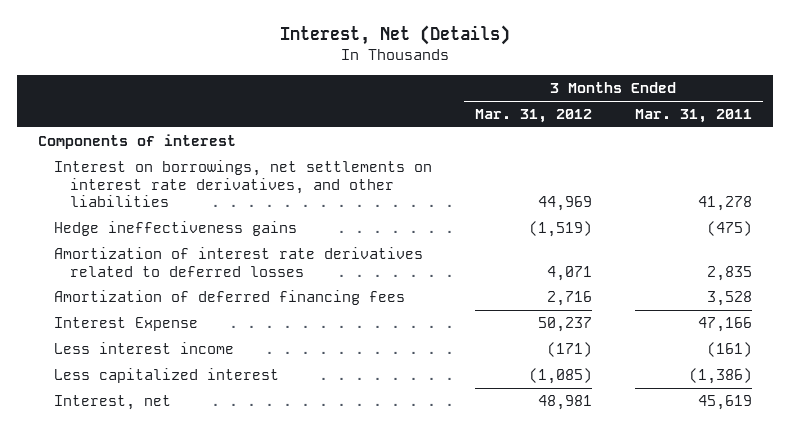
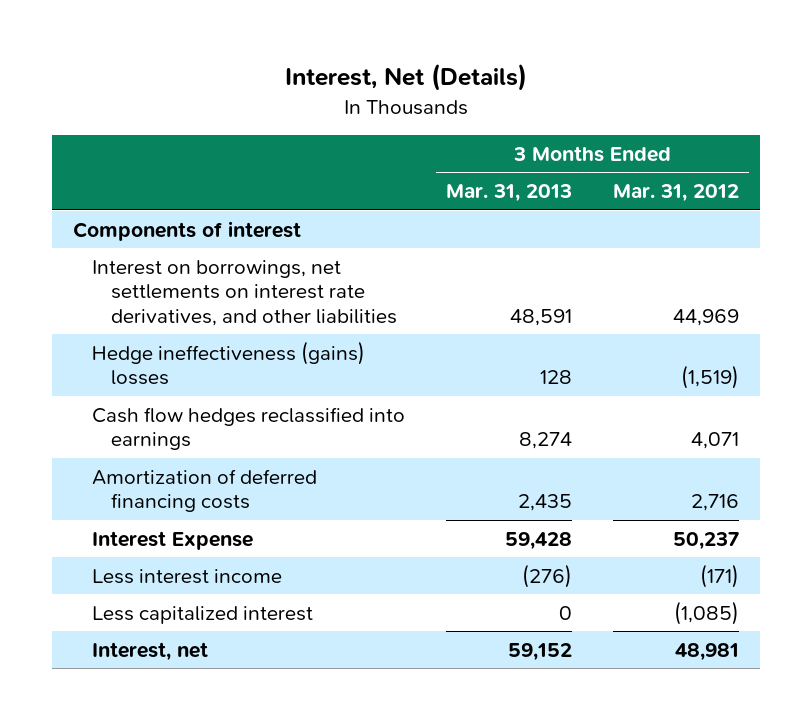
[634,109,752,124] Mar. 31, 2011 -> none
none -> [446,184,573,203] Mar. 31, 2013
[54,221,298,237] Hedge ineffectiveness gains -> [91,340,365,386] Hedge ineffectiveness (gains) losses
[54,247,424,277] Amortization of interest rate derivatives related to deferred losses -> [91,406,405,451] Cash flow hedges reclassified into earnings
[54,290,406,306] Amortization of deferred financing fees -> [91,468,317,513] Amortization of deferred financing costs

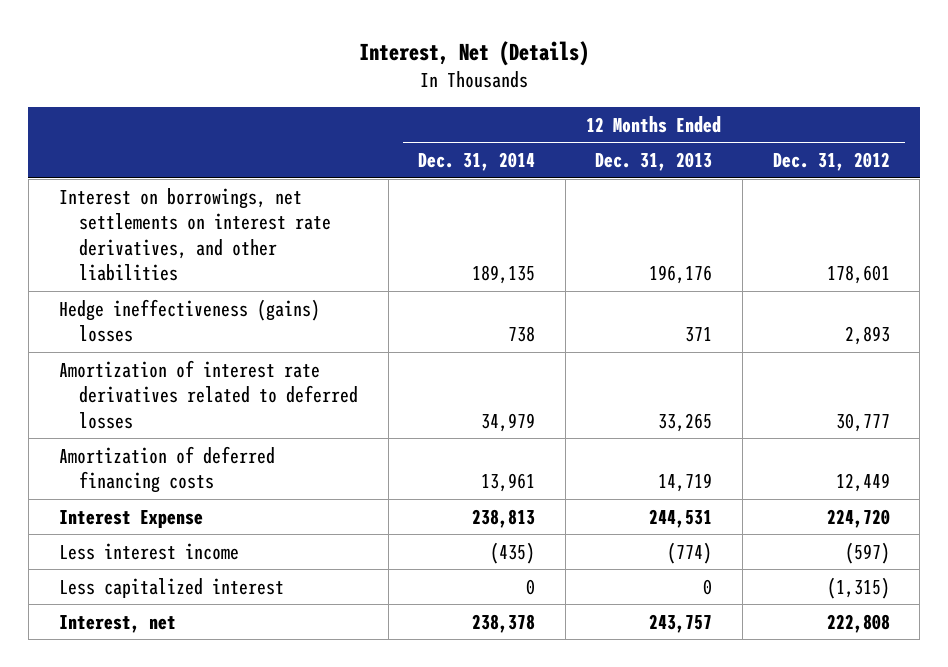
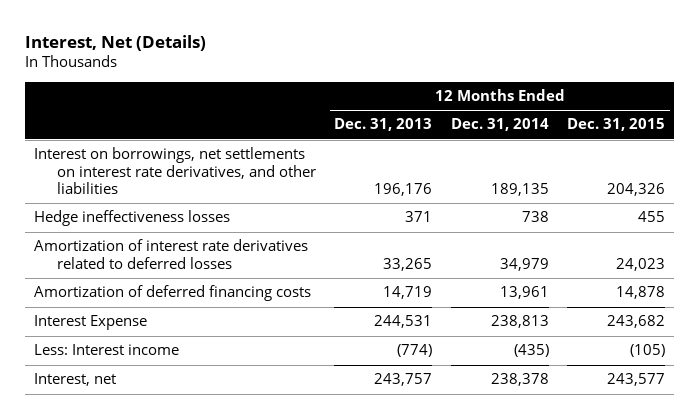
[772,152,890,172] Dec. 31, 2012 -> none
none -> [567,118,666,132] Dec. 31, 2015
[58,298,320,343] Hedge ineffectiveness (gains) losses -> [34,210,231,227] Hedge ineffectiveness losses
[58,577,284,598] Less capitalized interest -> none
[58,542,239,560] Less interest income -> [34,344,180,356] Less: Interest income

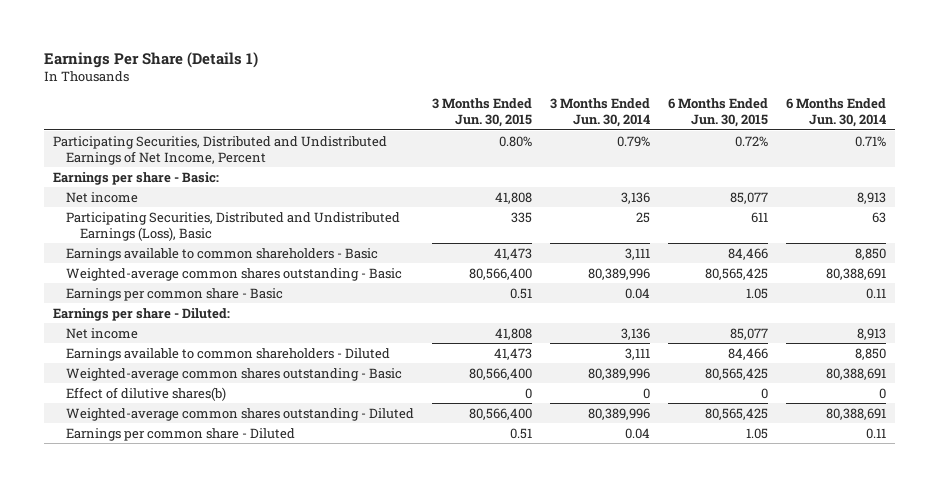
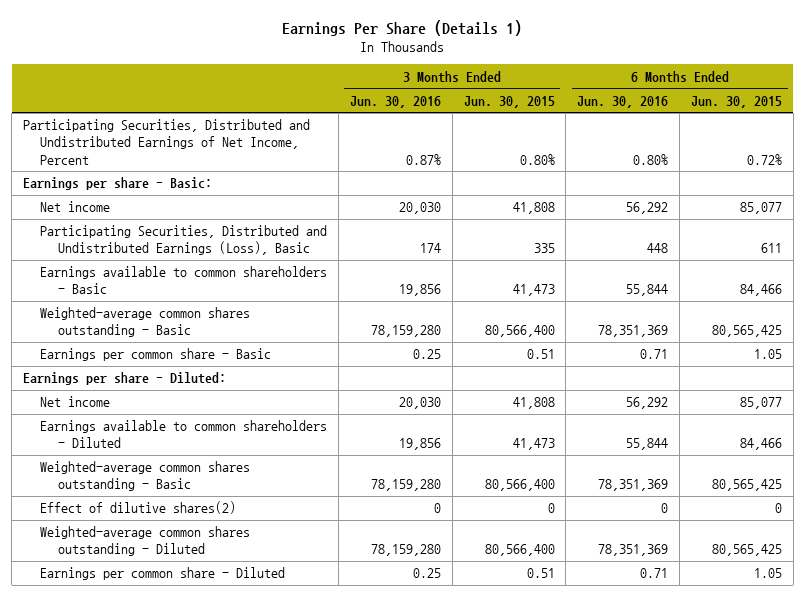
[550,98,651,128] 3 Months Ended Jun. 30, 2014 -> none
[785,98,886,128] 6 Months Ended Jun. 30, 2014 -> none
none -> [350,95,442,108] Jun. 30, 2016
none -> [577,95,669,108] Jun. 30, 2016
[66,386,227,401] Effect of dilutive shares(b) -> [40,501,237,515] Effect of dilutive shares(2)

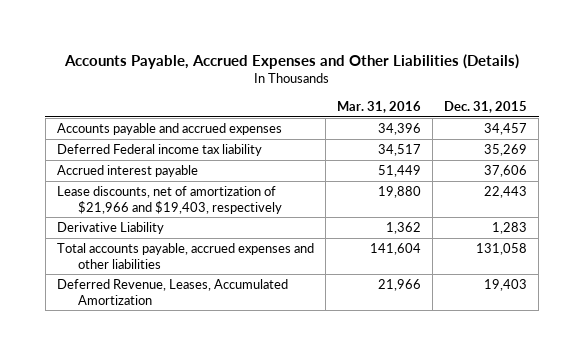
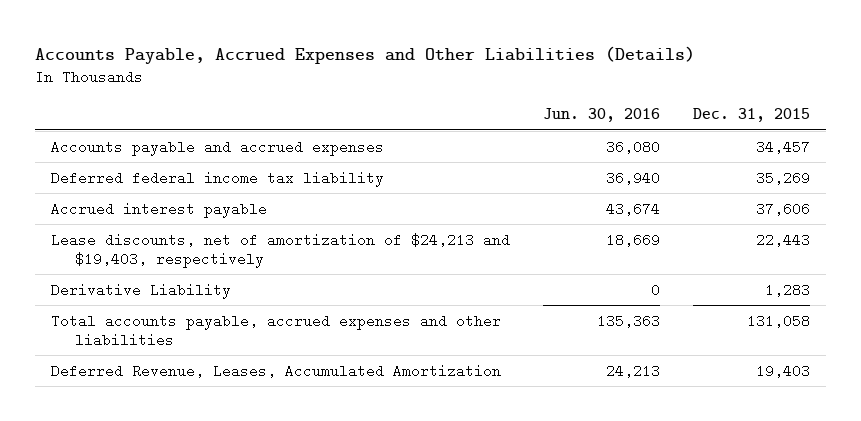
[337,101,422,114] Mar. 31, 2016 -> none
none -> [542,108,660,123] Jun. 30, 2016
[56,143,262,156] Deferred Federal income tax liability -> [50,170,384,187] Deferred federal income tax liability
[56,185,282,214] Lease discounts, net of amortization of $21,966 and $19,403, respectively -> [50,232,510,268] Lease discounts, net of amortization of $24,213 and $19,403, respectively

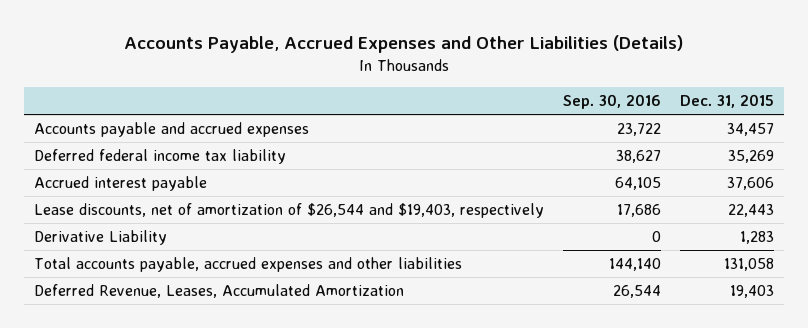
[542,108,660,123] Jun. 30, 2016 -> none
none -> [562,94,661,110] Sep. 30, 2016
[50,232,510,268] Lease discounts, net of amortization of $24,213 and $19,403, respectively -> [33,203,544,219] Lease discounts, net of amortization of $26,544 and $19,403, respectively

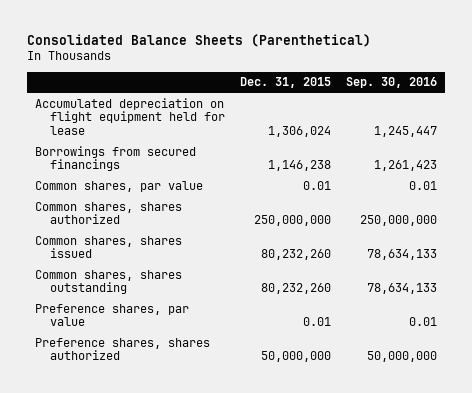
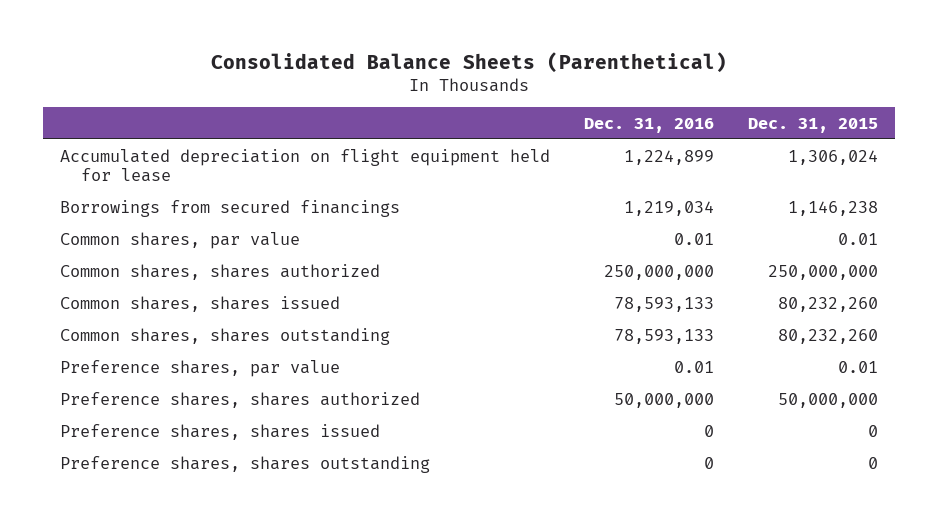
[346,77,438,89] Sep. 30, 2016 -> none
none -> [583,117,714,133] Dec. 31, 2016
none -> [60,423,381,440] Preference shares, shares issued
none -> [60,455,431,473] Preference shares, shares outstanding

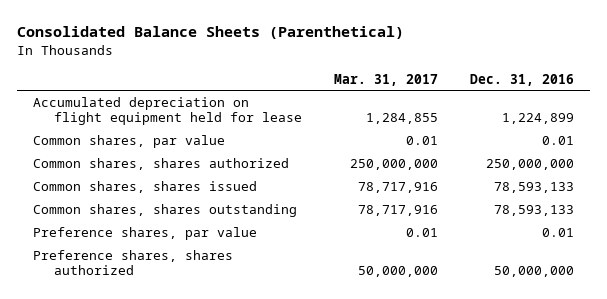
[747,117,878,133] Dec. 31, 2015 -> none
none -> [333,73,438,86] Mar. 31, 2017
[60,199,401,217] Borrowings from secured financings -> none
[60,423,381,440] Preference shares, shares issued -> none
[60,455,431,473] Preference shares, shares outstanding -> none

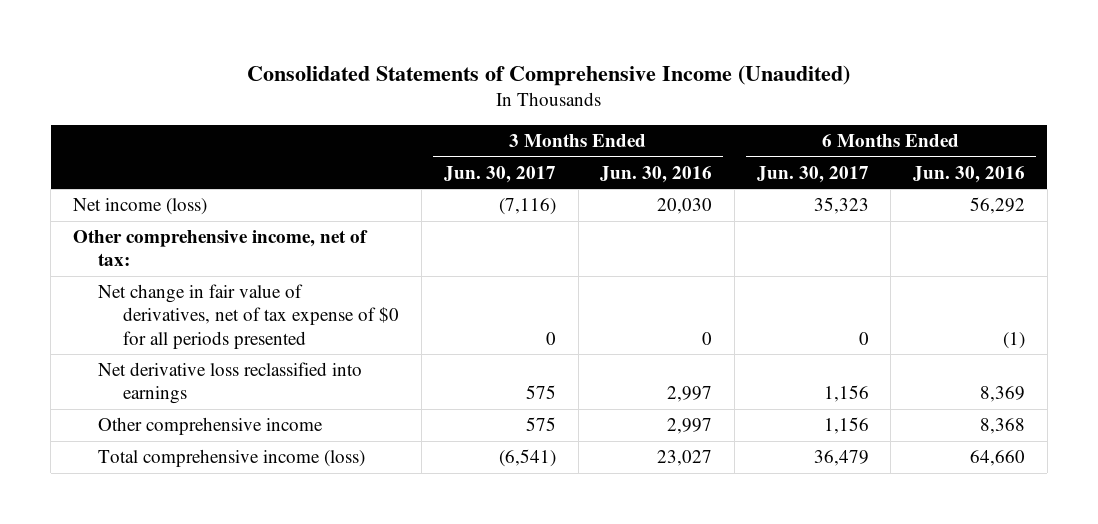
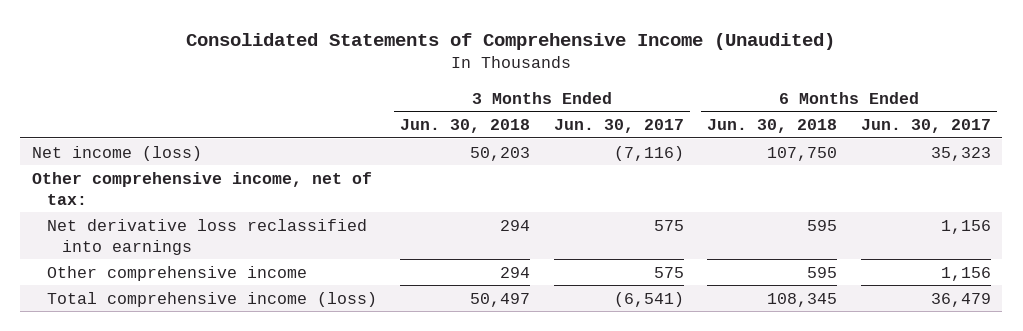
[600,165,713,183] Jun. 30, 2016 -> none
[912,165,1025,183] Jun. 30, 2016 -> none
none -> [400,119,531,134] Jun. 30, 2018
none -> [707,119,838,134] Jun. 30, 2018
[98,284,400,349] Net change in fair value of derivatives, net of tax expense of $0 for all periods presented -> none

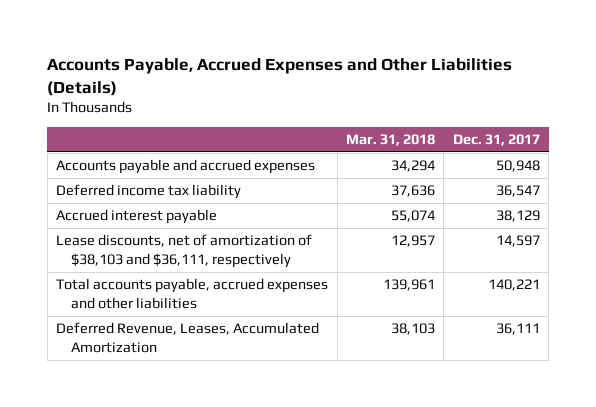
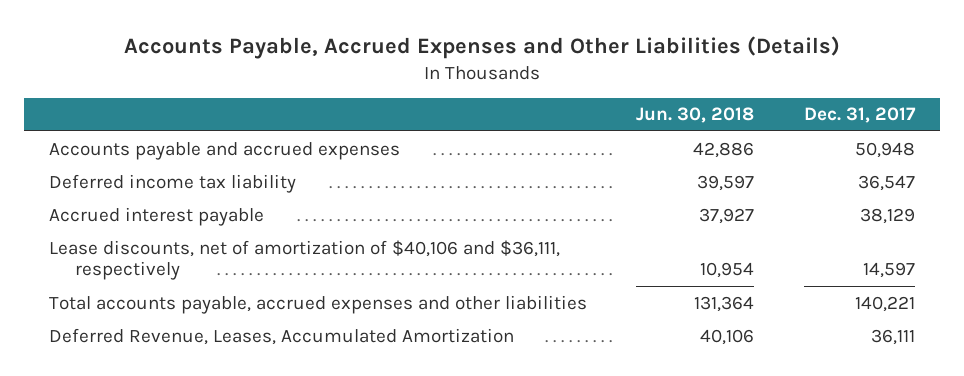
[346,133,436,146] Mar. 31, 2018 -> none
none -> [636,107,755,124] Jun. 30, 2018
[56,234,313,268] Lease discounts, net of amortization of $38,103 and $36,111, respectively -> [48,239,560,281] Lease discounts, net of amortization of $40,106 and $36,111, respectively

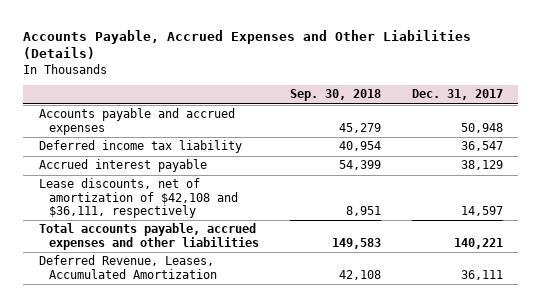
[636,107,755,124] Jun. 30, 2018 -> none
none -> [289,89,381,102] Sep. 30, 2018
[48,239,560,281] Lease discounts, net of amortization of $40,106 and $36,111, respectively -> [38,178,239,219] Lease discounts, net of amortization of $42,108 and $36,111, respectively

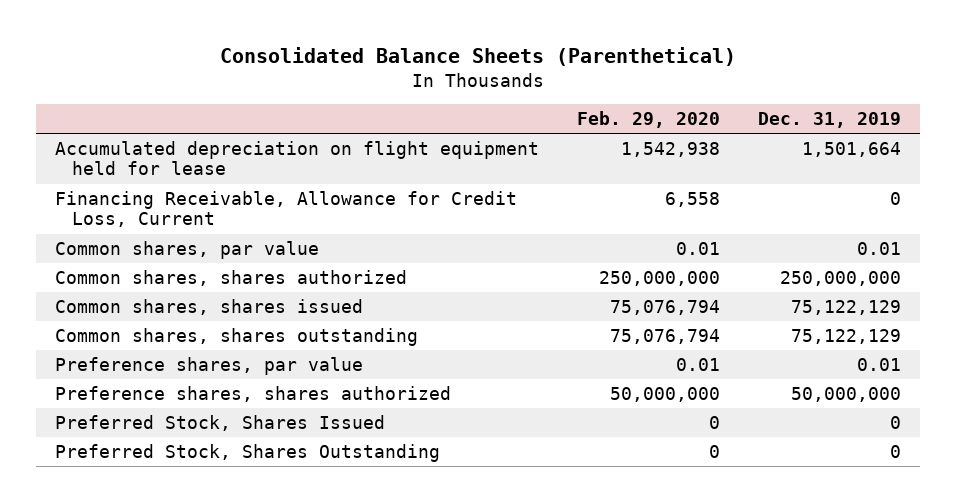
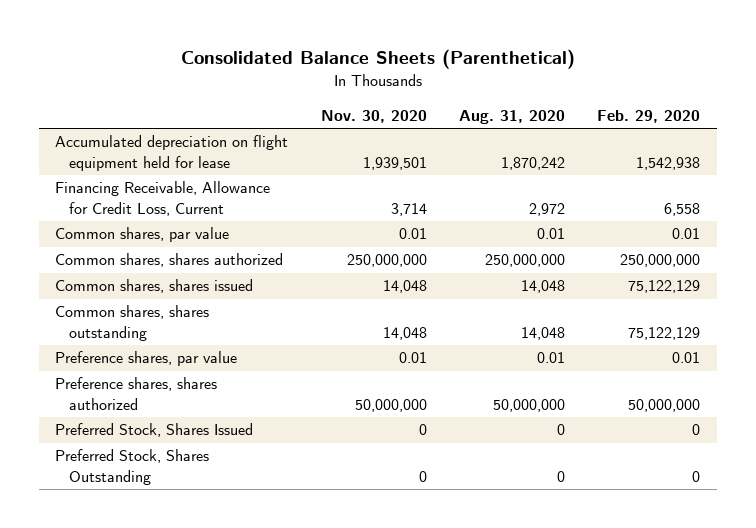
[757,112,901,129] Dec. 31, 2019 -> none
none -> [320,110,427,124] Nov. 30, 2020
none -> [459,110,566,125] Aug. 31, 2020
[609,299,720,315] 75,076,794 -> [628,280,701,294] 75,122,129
[609,328,720,344] 75,076,794 -> [628,326,701,340] 75,122,129

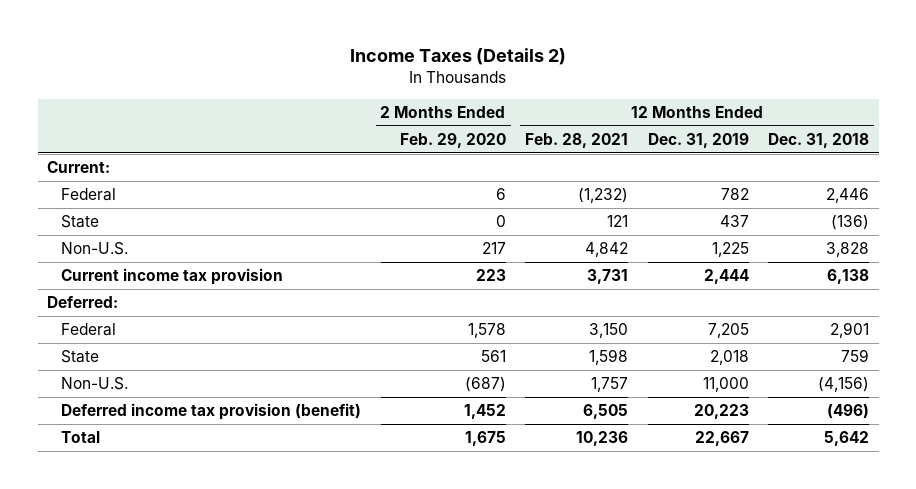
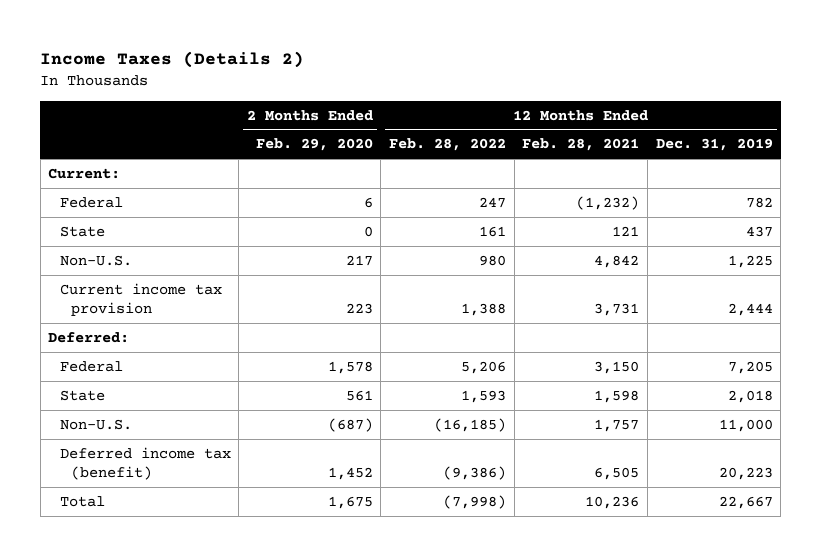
[768,132,870,148] Dec. 31, 2018 -> none
none -> [389,138,507,152] Feb. 28, 2022
[61,403,362,421] Deferred income tax provision (benefit) -> [59,446,231,481] Deferred income tax (benefit)

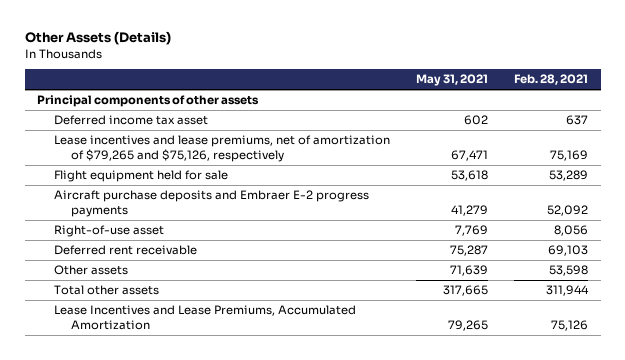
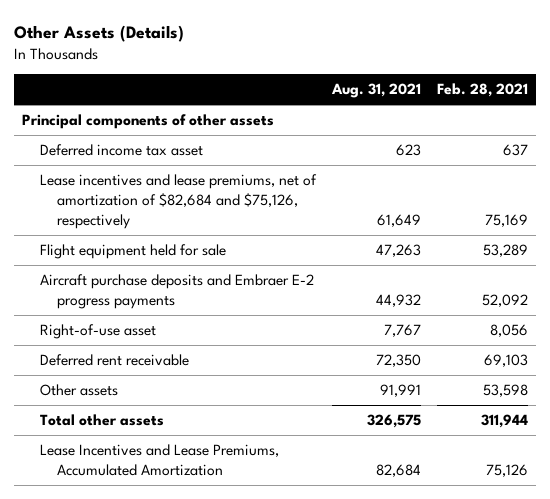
[415,74,488,87] May 31, 2021 -> none
none -> [330,83,421,99] Aug. 31, 2021
[54,135,391,162] Lease incentives and lease premiums, net of amortization of $79,265 and $75,126, respectively -> [39,174,317,229] Lease incentives and lease premiums, net of amortization of $82,684 and $75,126, respectively

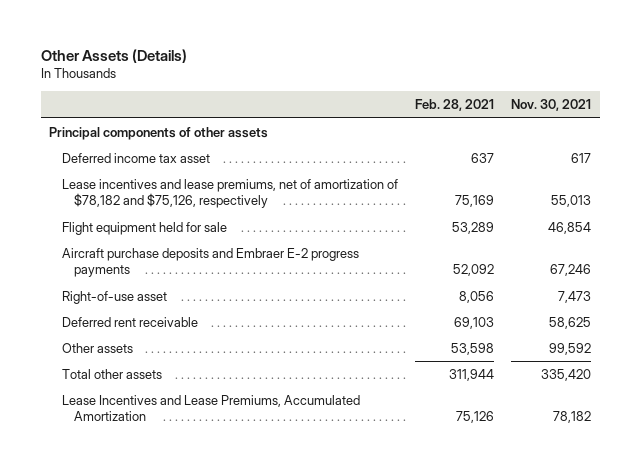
[330,83,421,99] Aug. 31, 2021 -> none
none -> [511,99,592,112] Nov. 30, 2021
[39,174,317,229] Lease incentives and lease premiums, net of amortization of $82,684 and $75,126, respectively -> [61,178,398,209] Lease incentives and lease premiums, net of amortization of $78,182 and $75,126, respectively

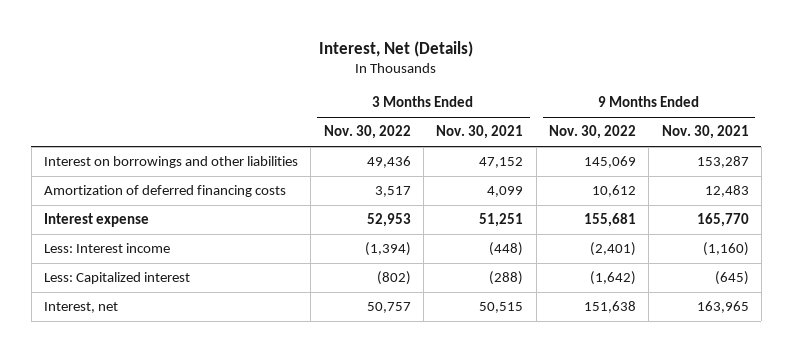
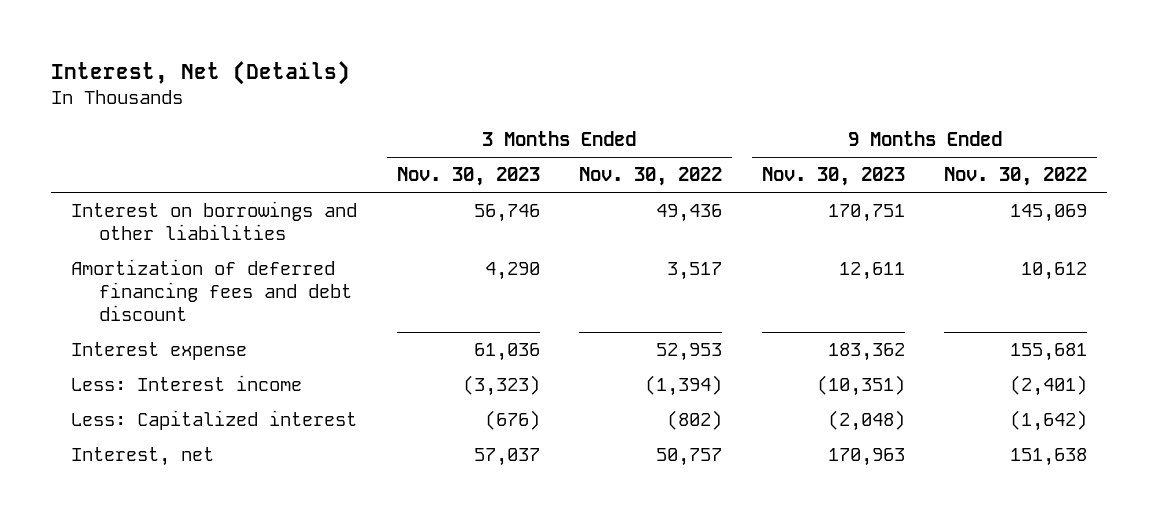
[436,125,524,140] Nov. 30, 2021 -> none
[661,125,749,140] Nov. 30, 2021 -> none
none -> [396,167,540,187] Nov. 30, 2023
none -> [761,167,905,187] Nov. 30, 2023
[43,185,286,198] Amortization of deferred financing costs -> [70,258,353,322] Amortization of deferred financing fees and debt discount

